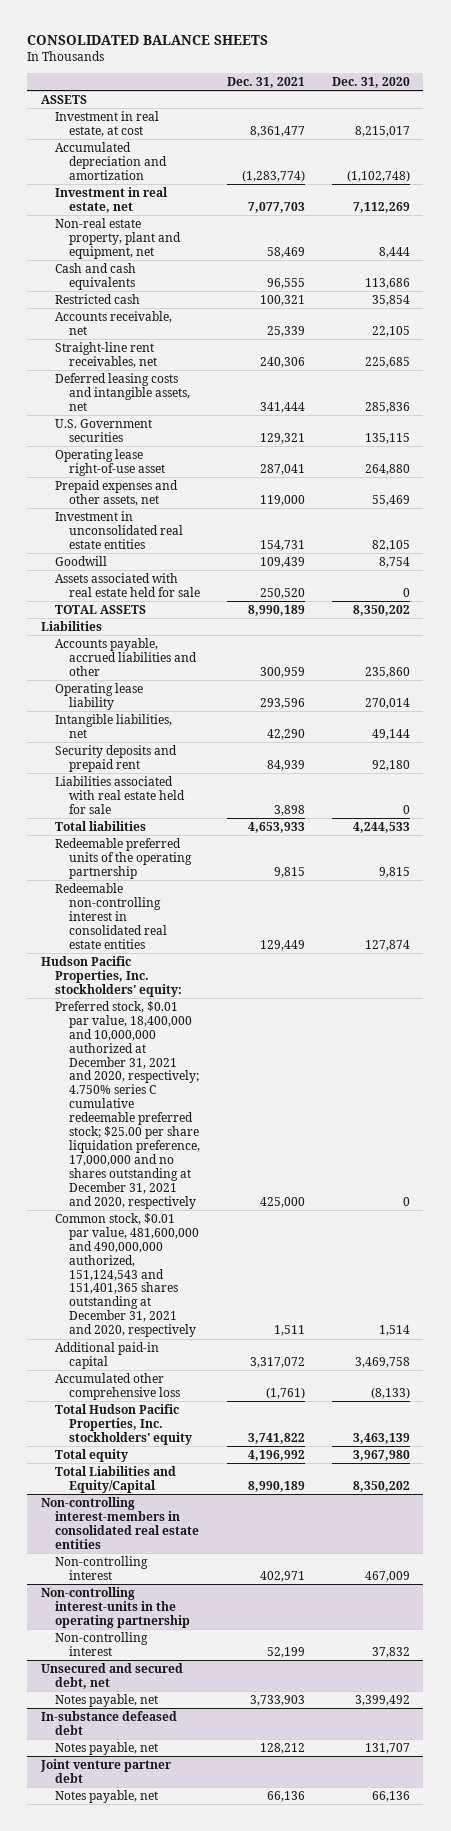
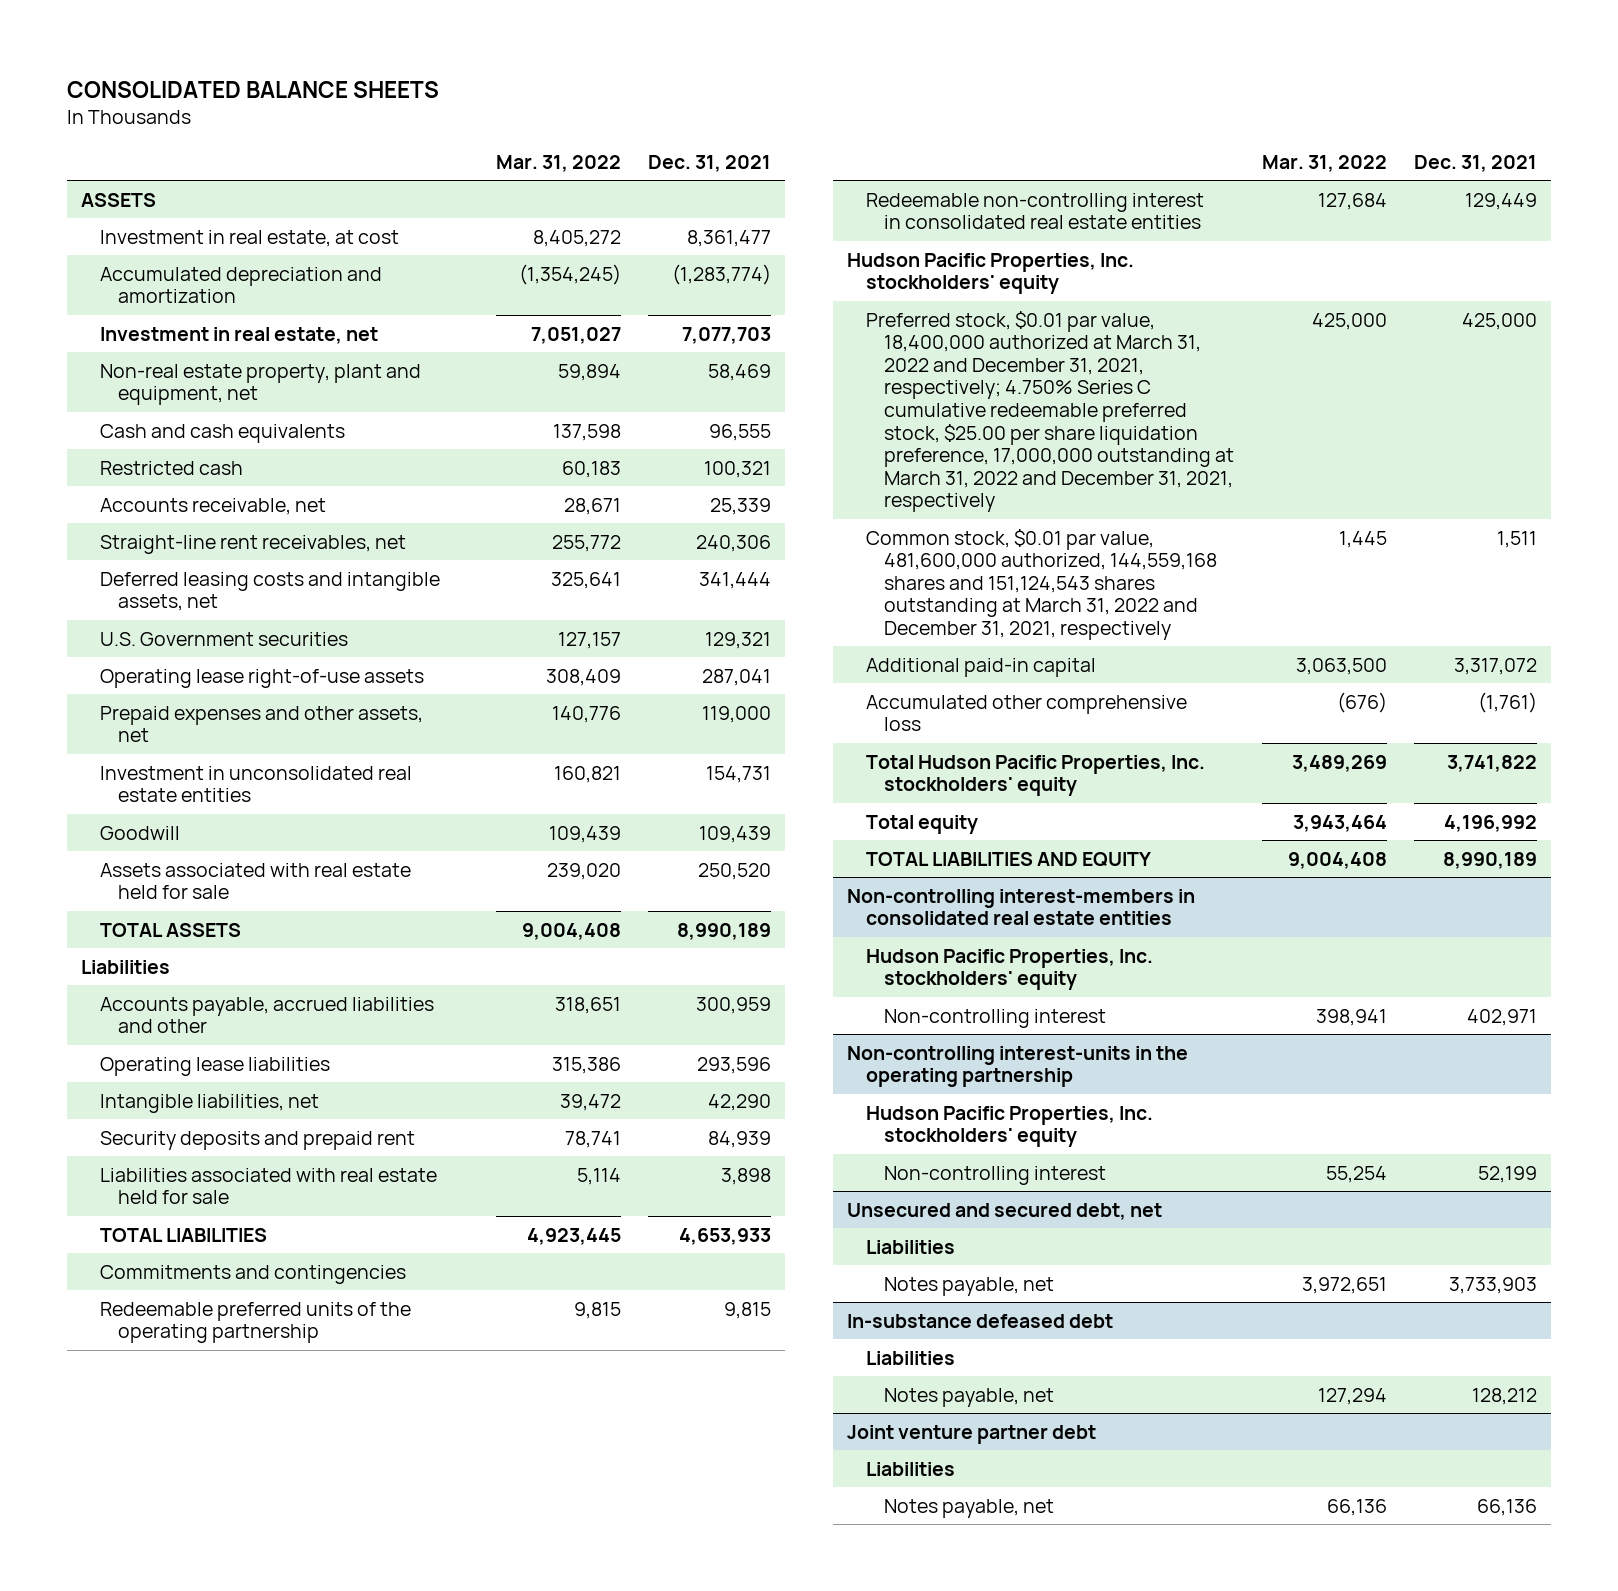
[332,76,411,88] Dec. 31, 2020 -> none
none -> [495,155,621,173] Mar. 31, 2022
[54,448,166,476] Operating lease right-of-use asset -> [99,668,424,688] Operating lease right-of-use assets
[54,682,143,710] Operating lease liability -> [99,1056,330,1076] Operating lease liabilities
[54,820,146,831] Total liabilities -> [99,1227,267,1242] TOTAL LIABILITIES
none -> [99,1264,406,1284] Commitments and contingencies
[40,955,182,997] Hudson Pacific Properties, Inc. stockholders' equity: -> [847,252,1135,295] Hudson Pacific Properties, Inc. stockholders' equity
[54,1000,201,1209] Preferred stock, $0.01 par value, 18,400,000 and 10,000,000 authorized at December 31, 2021 and 2020, respectively; 4.750% series C cumulative redeemable preferred stock; $25.00 per share liquidation preference, 17,000,000 and no shares outstanding at December 31, 2021 and 2020, respectively -> [865,310,1235,513] Preferred stock, $0.01 par value, 18,400,000 authorized at March 31, 2022 and December 31, 2021, respectively; 4.750% Series C cumulative redeemable preferred stock, $25.00 per share liquidation preference, 17,000,000 outstanding at March 31, 2022 and December 31, 2021, respectively
[54,1212,200,1338] Common stock, $0.01 par value, 481,600,000 and 490,000,000 authorized, 151,124,543 and 151,401,365 shares outstanding at December 31, 2021 and 2020, respectively -> [865,528,1218,641] Common stock, $0.01 par value, 481,600,000 authorized, 144,559,168 shares and 151,124,543 shares outstanding at March 31, 2022 and December 31, 2021, respectively
[54,1465,176,1493] Total Liabilities and Equity/Capital -> [865,851,1151,867] TOTAL LIABILITIES AND EQUITY
none -> [865,948,1153,991] Hudson Pacific Properties, Inc. stockholders' equity
none -> [865,1105,1153,1148] Hudson Pacific Properties, Inc. stockholders' equity
none -> [865,1239,955,1254] Liabilities
none -> [865,1350,955,1365] Liabilities
none -> [865,1461,955,1476] Liabilities

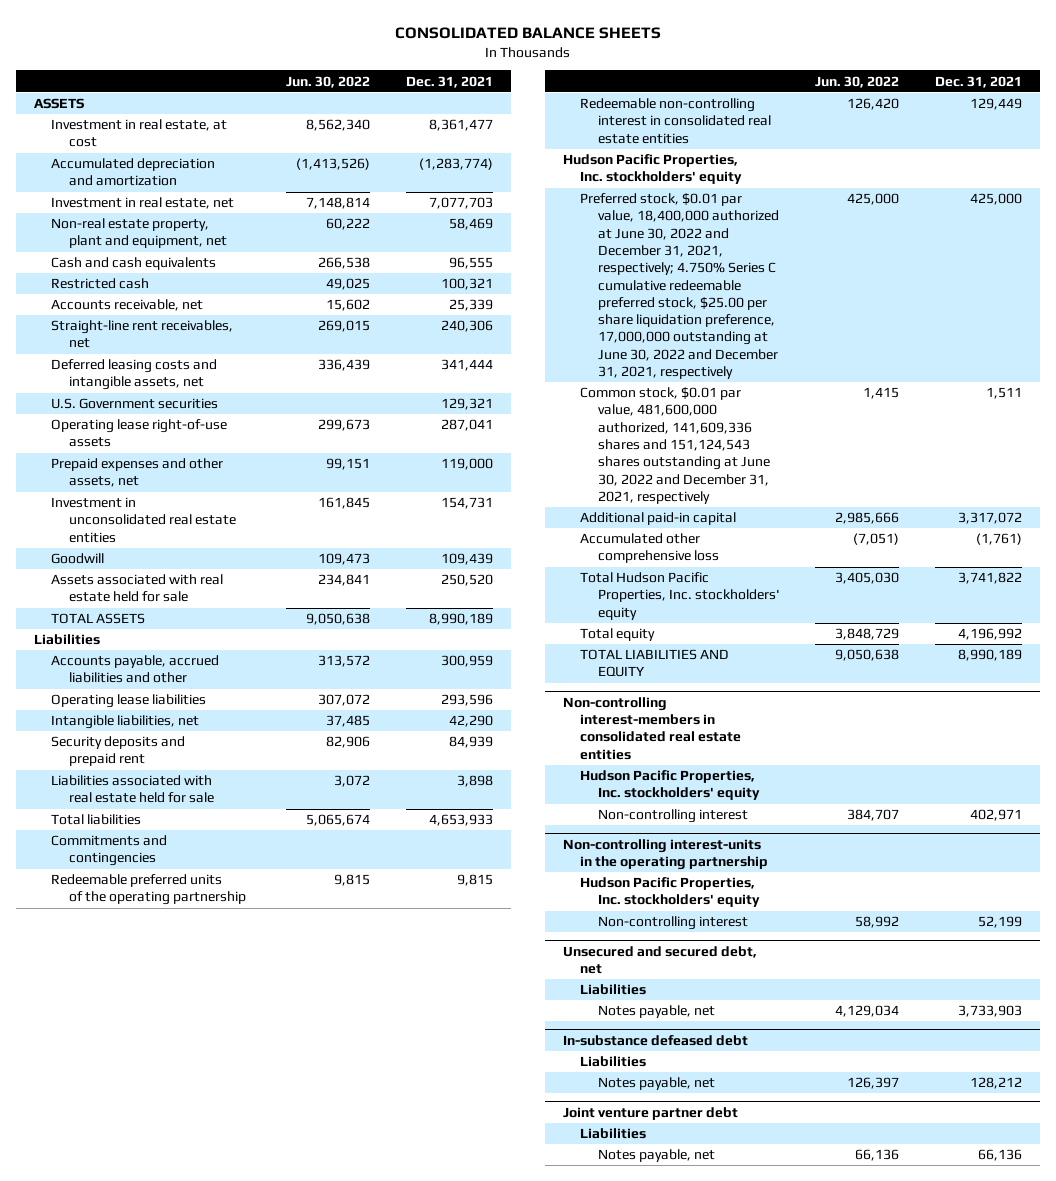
[495,155,621,173] Mar. 31, 2022 -> none
none -> [286,75,371,88] Jun. 30, 2022
[99,1227,267,1242] TOTAL LIABILITIES -> [51,814,142,826] Total liabilities
[865,310,1235,513] Preferred stock, $0.01 par value, 18,400,000 authorized at March 31, 2022 and December 31, 2021, respectively; 4.750% Series C cumulative redeemable preferred stock, $25.00 per share liquidation preference, 17,000,000 outstanding at March 31, 2022 and December 31, 2021, respectively -> [580,193,779,379] Preferred stock, $0.01 par value, 18,400,000 authorized at June 30, 2022 and December 31, 2021, respectively; 4.750% Series C cumulative redeemable preferred stock, $25.00 per share liquidation preference, 17,000,000 outstanding at June 30, 2022 and December 31, 2021, respectively
[865,528,1218,641] Common stock, $0.01 par value, 481,600,000 authorized, 144,559,168 shares and 151,124,543 shares outstanding at March 31, 2022 and December 31, 2021, respectively -> [580,387,770,504] Common stock, $0.01 par value, 481,600,000 authorized, 141,609,336 shares and 151,124,543 shares outstanding at June 30, 2022 and December 31, 2021, respectively

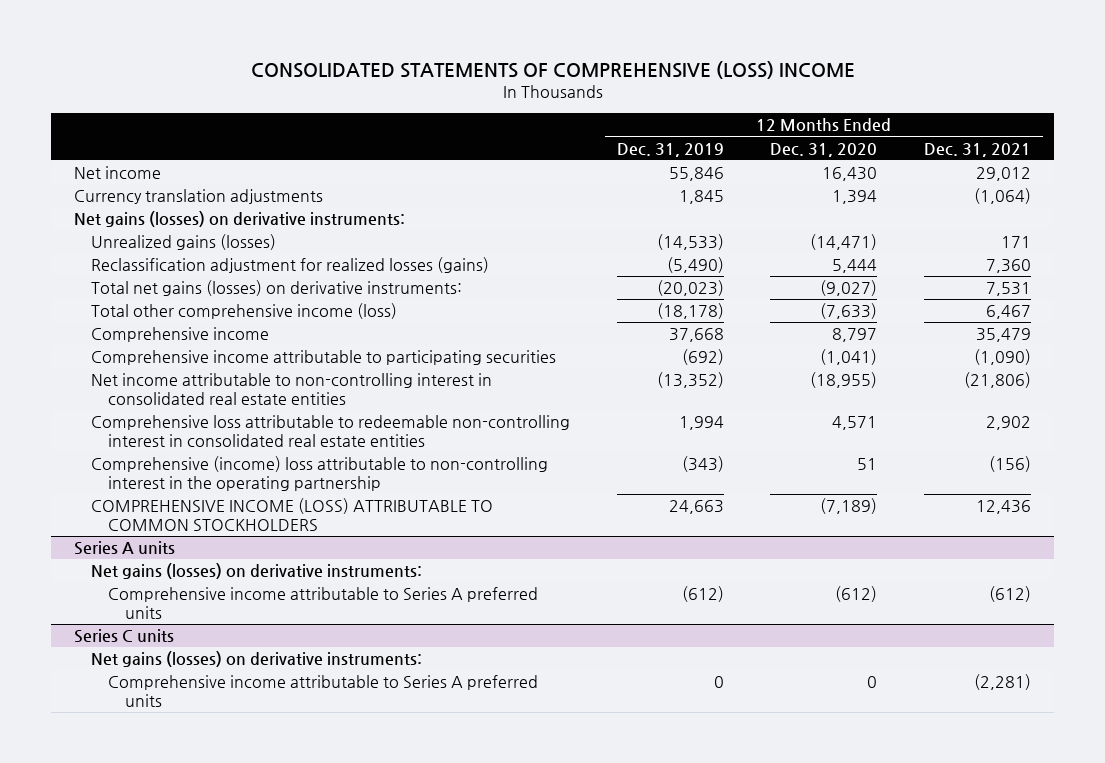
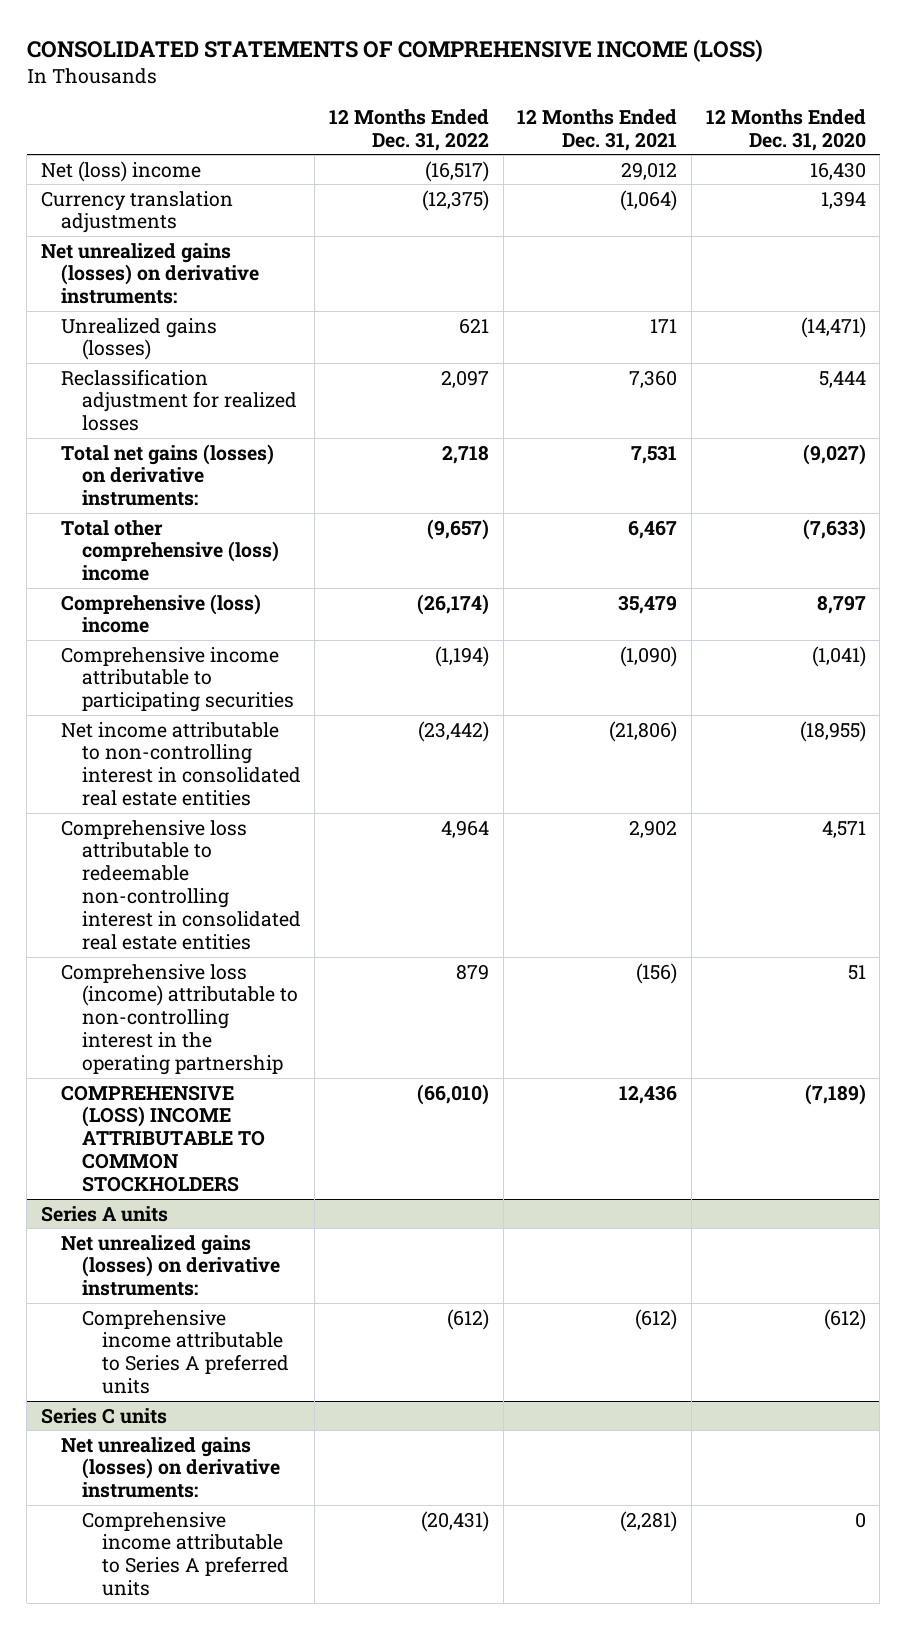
[250,60,855,79] CONSOLIDATED STATEMENTS OF COMPREHENSIVE (LOSS) INCOME -> [26,38,763,62] CONSOLIDATED STATEMENTS OF COMPREHENSIVE INCOME (LOSS)
[616,142,724,157] Dec. 31, 2019 -> none
none -> [328,108,489,151] 12 Months Ended Dec. 31, 2022
[74,166,162,180] Net income -> [41,160,202,182] Net (loss) income
[74,211,406,228] Net gains (losses) on derivative instruments: -> [41,242,260,305] Net unrealized gains (losses) on derivative instruments:
[91,257,490,274] Reclassification adjustment for realized losses (gains) -> [61,368,297,432] Reclassification adjustment for realized losses
[91,303,398,320] Total other comprehensive income (loss) -> [61,519,279,582] Total other comprehensive (loss) income
[91,327,270,343] Comprehensive income -> [61,593,262,634] Comprehensive (loss) income
[91,456,549,492] Comprehensive (income) loss attributable to non-controlling interest in the operating partnership -> [61,963,298,1076] Comprehensive loss (income) attributable to non-controlling interest in the operating partnership
[91,498,494,532] COMPREHENSIVE INCOME (LOSS) ATTRIBUTABLE TO COMMON STOCKHOLDERS -> [61,1084,265,1193] COMPREHENSIVE (LOSS) INCOME ATTRIBUTABLE TO COMMON STOCKHOLDERS
[91,563,423,580] Net gains (losses) on derivative instruments: -> [61,1234,280,1297] Net unrealized gains (losses) on derivative instruments:
[91,651,423,668] Net gains (losses) on derivative instruments: -> [61,1436,280,1499] Net unrealized gains (losses) on derivative instruments:

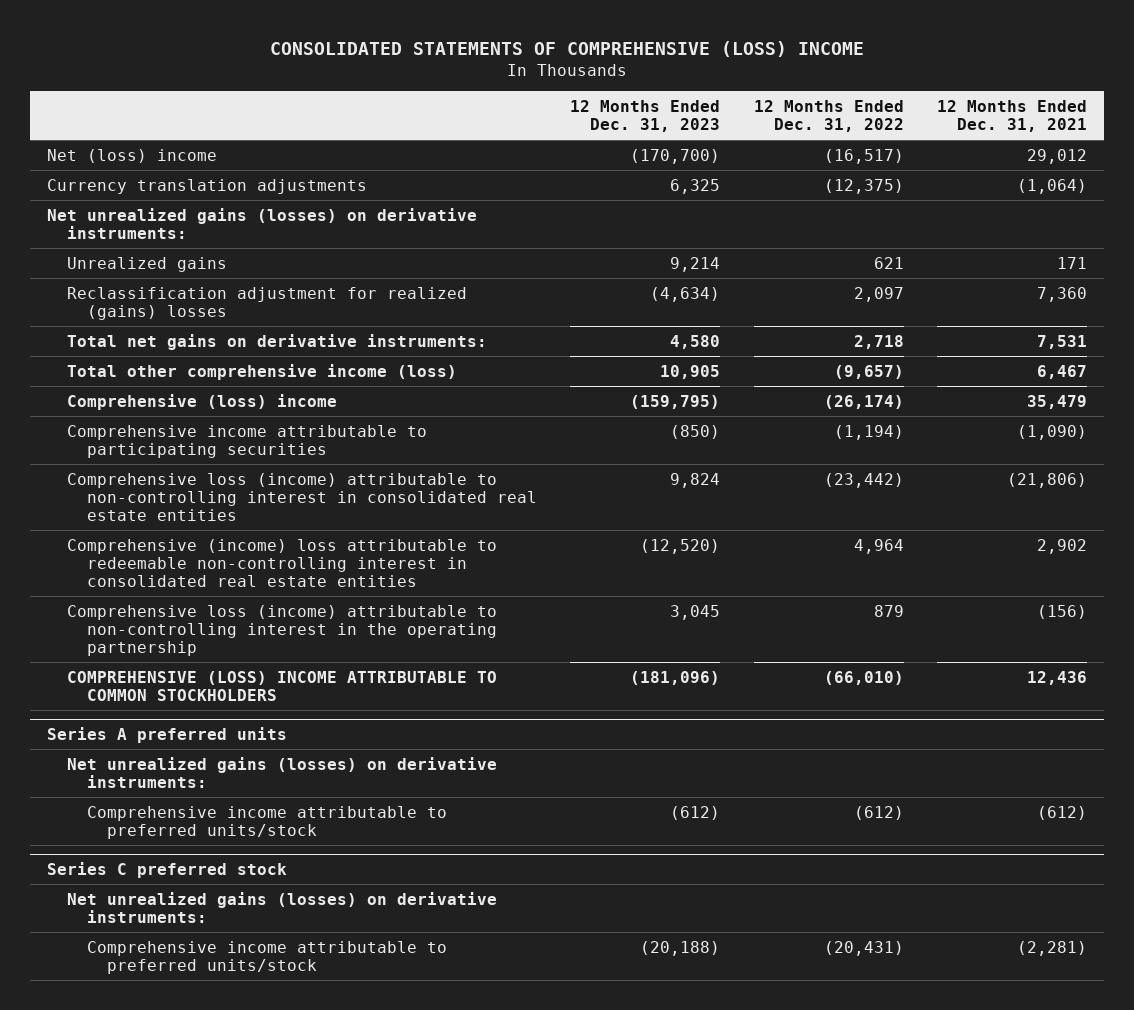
[26,38,763,62] CONSOLIDATED STATEMENTS OF COMPREHENSIVE INCOME (LOSS) -> [269,40,864,57] CONSOLIDATED STATEMENTS OF COMPREHENSIVE (LOSS) INCOME
[705,108,866,151] 12 Months Ended Dec. 31, 2020 -> none
none -> [570,99,721,133] 12 Months Ended Dec. 31, 2023
[61,317,218,361] Unrealized gains (losses) -> [66,256,227,272] Unrealized gains
[61,368,297,432] Reclassification adjustment for realized losses -> [66,286,467,320] Reclassification adjustment for realized (gains) losses
[61,443,275,507] Total net gains (losses) on derivative instruments: -> [66,333,487,350] Total net gains on derivative instruments:
[61,519,279,582] Total other comprehensive (loss) income -> [66,363,457,380] Total other comprehensive income (loss)
[61,721,301,807] Net income attributable to non-controlling interest in consolidated real estate entities -> [66,472,537,522] Comprehensive loss (income) attributable to non-controlling interest in consolidated real estate entities
[61,819,301,951] Comprehensive loss attributable to redeemable non-controlling interest in consolidated real estate entities -> [66,538,497,588] Comprehensive (income) loss attributable to redeemable non-controlling interest in consolidated real estate entities
[41,1205,169,1222] Series A units -> [46,726,287,743] Series A preferred units
[81,1309,289,1395] Comprehensive income attributable to Series A preferred units -> [86,805,447,839] Comprehensive income attributable to preferred units/stock
[41,1407,168,1424] Series C units -> [46,861,287,878] Series C preferred stock
[81,1511,289,1597] Comprehensive income attributable to Series A preferred units -> [86,940,447,974] Comprehensive income attributable to preferred units/stock

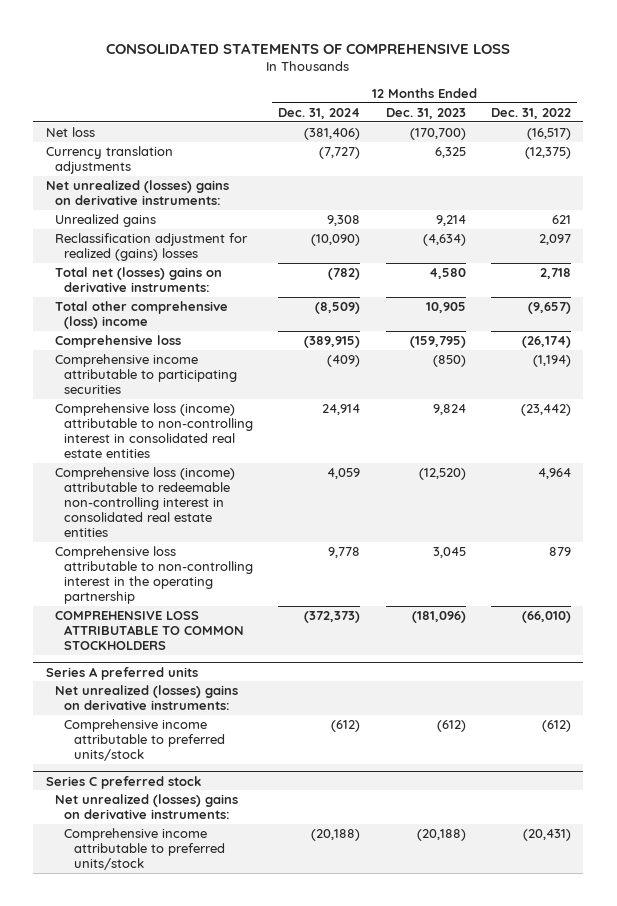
[269,40,864,57] CONSOLIDATED STATEMENTS OF COMPREHENSIVE (LOSS) INCOME -> [106,42,511,54] CONSOLIDATED STATEMENTS OF COMPREHENSIVE LOSS
[937,99,1088,133] 12 Months Ended Dec. 31, 2021 -> none
none -> [278,107,361,119] Dec. 31, 2024
[46,148,217,163] Net (loss) income -> [45,127,95,138] Net loss
[46,207,477,239] Net unrealized gains (losses) on derivative instruments: -> [45,180,229,206] Net unrealized (losses) gains on derivative instruments:
[66,333,487,350] Total net gains on derivative instruments: -> [55,267,223,293] Total net (losses) gains on derivative instruments:
[66,363,457,380] Total other comprehensive income (loss) -> [55,301,229,330] Total other comprehensive (loss) income
[66,393,337,410] Comprehensive (loss) income -> [55,335,182,349] Comprehensive loss
[66,538,497,588] Comprehensive (income) loss attributable to redeemable non-controlling interest in consolidated real estate entities -> [55,467,236,538] Comprehensive loss (income) attributable to redeemable non-controlling interest in consolidated real estate entities
[66,604,497,657] Comprehensive loss (income) attributable to non-controlling interest in the operating partnership -> [55,546,254,605] Comprehensive loss attributable to non-controlling interest in the operating partnership
[66,670,497,701] COMPREHENSIVE (LOSS) INCOME ATTRIBUTABLE TO COMMON STOCKHOLDERS -> [55,611,245,651] COMPREHENSIVE LOSS ATTRIBUTABLE TO COMMON STOCKHOLDERS
[66,756,497,788] Net unrealized gains (losses) on derivative instruments: -> [55,685,239,711] Net unrealized (losses) gains on derivative instruments:
[66,891,497,923] Net unrealized gains (losses) on derivative instruments: -> [55,794,239,820] Net unrealized (losses) gains on derivative instruments:

